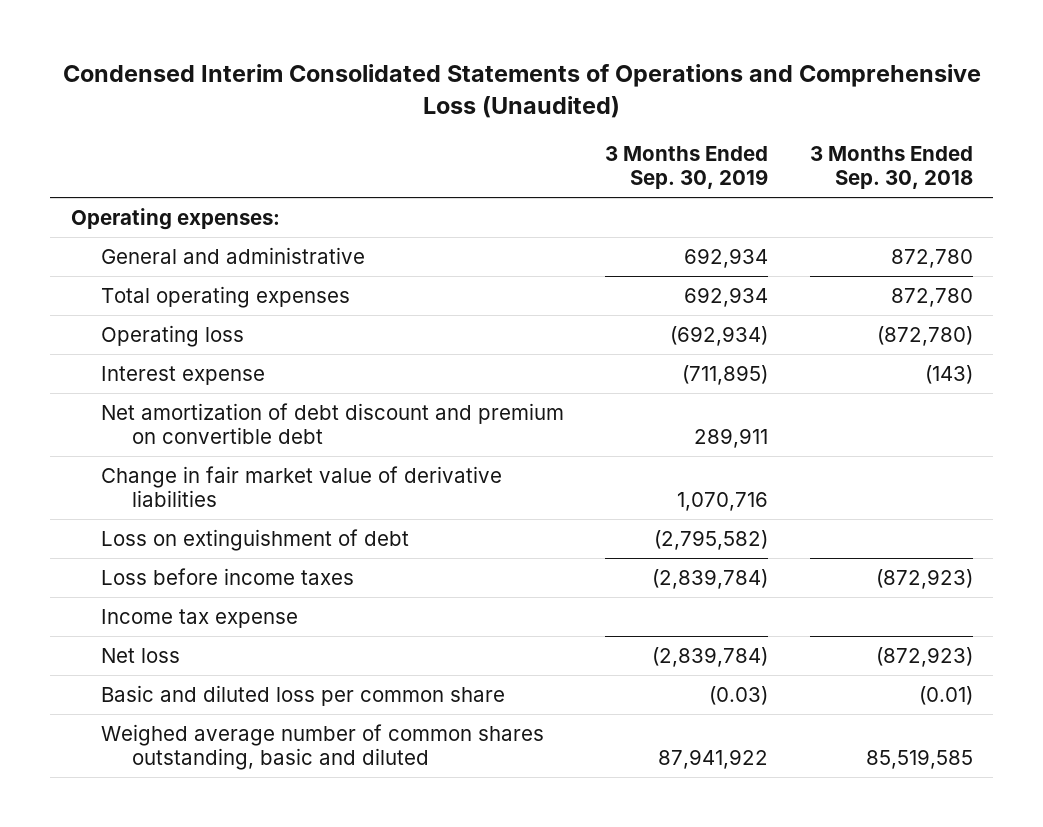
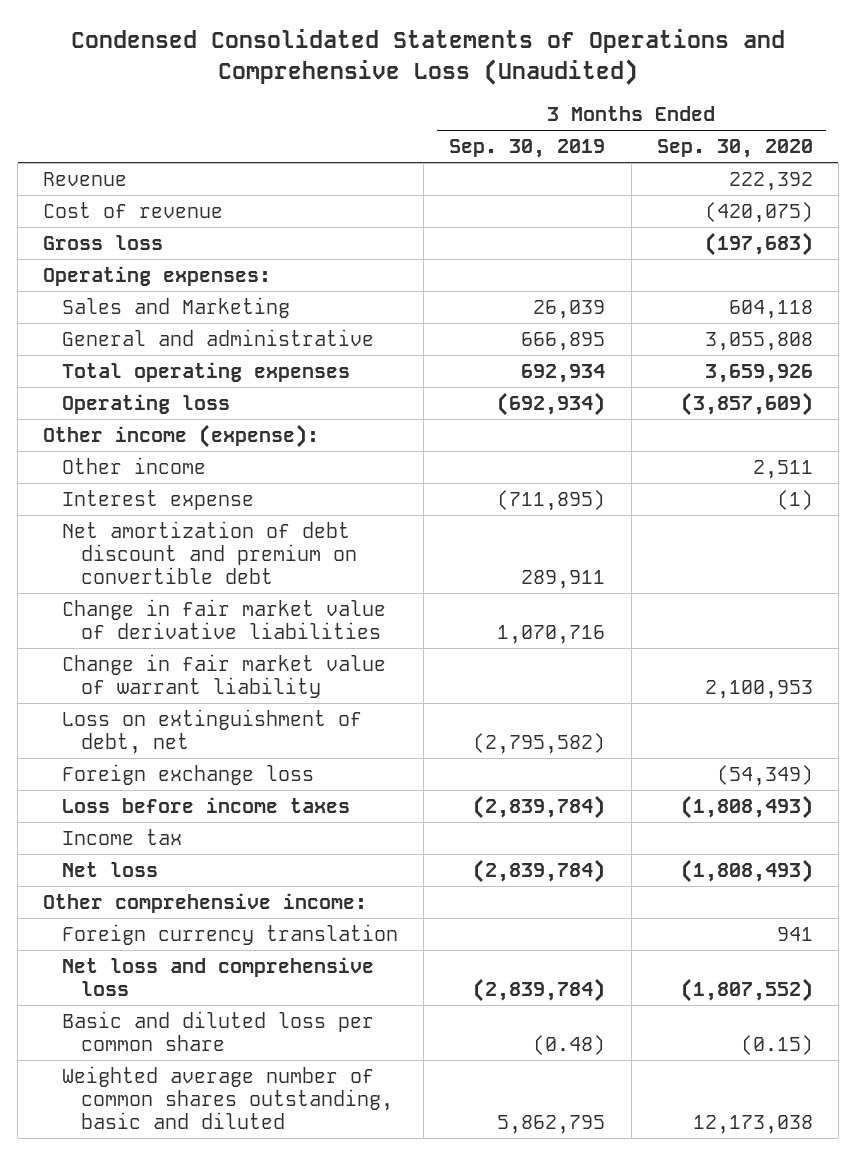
[62,64,981,118] Condensed Interim Consolidated Statements of Operations and Comprehensive Loss (Unaudited) -> [70,29,785,85] Condensed Consolidated Statements of Operations and Comprehensive Loss (Unaudited)
[809,146,973,190] 3 Months Ended Sep. 30, 2018 -> none
none -> [656,139,813,159] Sep. 30, 2020
none -> [43,171,128,186] Revenue
none -> [43,201,224,218] Cost of revenue
none -> [43,234,164,250] Gross loss
none -> [62,296,291,318] Sales and Marketing
[684,247,769,268] 692,934 -> [521,331,606,351] 666,895
none -> [43,423,320,448] Other income (expense):
none -> [62,456,207,474] Other income
none -> [62,653,387,698] Change in fair market value of warrant liability
[101,528,410,551] Loss on extinguishment of debt -> [62,708,363,754] Loss on extinguishment of debt, net
none -> [62,763,315,785] Foreign exchange loss
[101,608,299,628] Income tax expense -> [62,828,183,845] Income tax
none -> [43,892,368,913] Other comprehensive income:
none -> [62,923,399,945] Foreign currency translation
none -> [62,956,375,996] Net loss and comprehensive loss
[709,685,769,705] (0.03) -> [533,1034,606,1055] (0.48)
[101,723,545,770] Weighed average number of common shares outstanding, basic and diluted -> [62,1065,394,1129] Weighted average number of common shares outstanding, basic and diluted
[658,748,769,769] 87,941,922 -> [497,1114,606,1134] 5,862,795

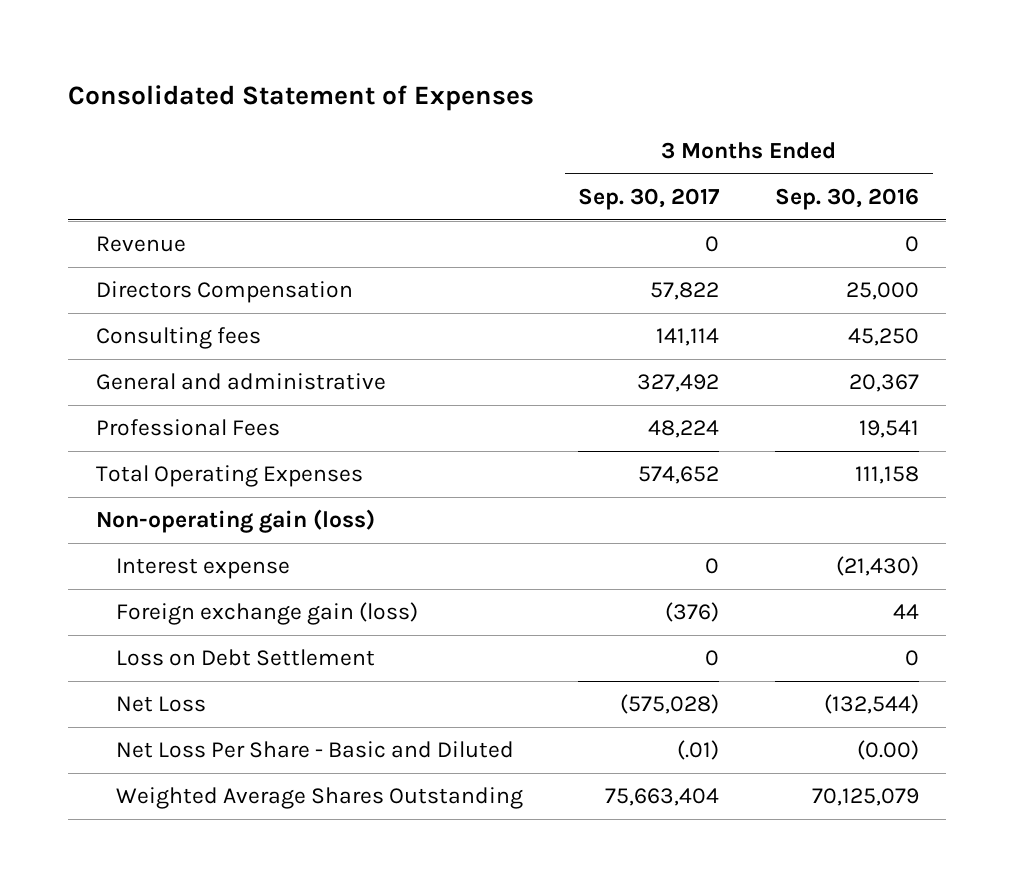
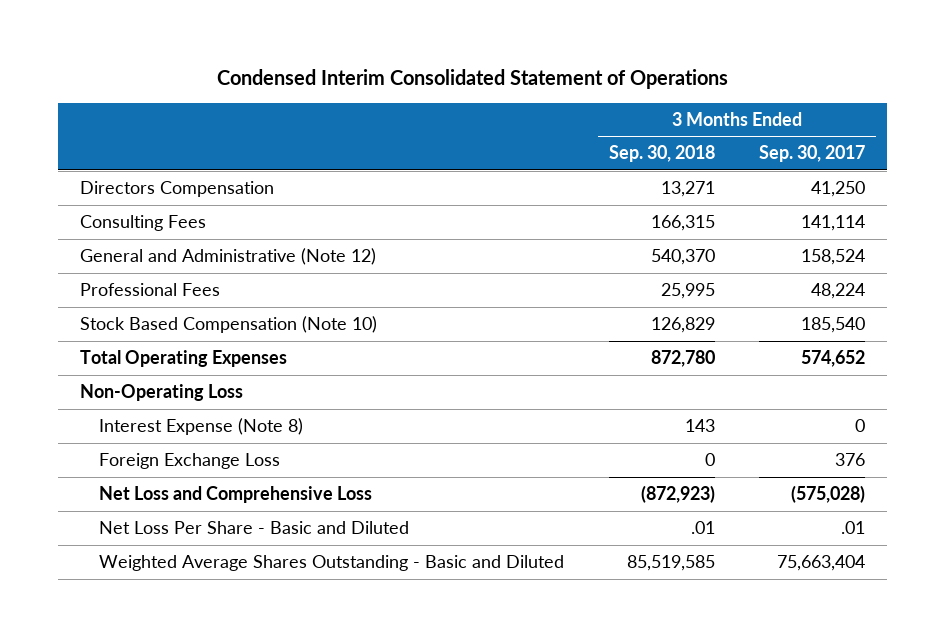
[68,85,535,112] Consolidated Statement of Expenses -> [216,69,728,90] Condensed Interim Consolidated Statement of Operations
[774,188,919,211] Sep. 30, 2016 -> none
none -> [608,145,715,163] Sep. 30, 2018
[95,236,186,253] Revenue -> none
[650,282,720,301] 57,822 -> [810,181,865,198] 41,250
[95,327,261,350] Consulting fees -> [80,215,207,232] Consulting Fees
[95,373,386,391] General and administrative -> [80,248,377,266] General and Administrative (Note 12)
[637,374,720,393] 327,492 -> [800,249,865,266] 158,524
none -> [80,316,378,334] Stock Based Compensation (Note 10)
[116,649,376,667] Loss on Debt Settlement -> none
[95,509,375,534] Non-operating gain (loss) -> [80,384,244,402] Non-Operating Loss
[116,558,291,580] Interest expense -> [99,418,304,436] Interest Expense (Note 8)
[116,602,419,626] Foreign exchange gain (loss) -> [99,453,281,470] Foreign Exchange Loss
[665,602,720,623] (376) -> [834,453,865,467] 376
[116,696,207,713] Net Loss -> [99,486,373,504] Net Loss and Comprehensive Loss
[677,740,720,761] (.01) -> [840,521,865,535] .01
[116,787,524,810] Weighted Average Shares Outstanding -> [99,555,565,572] Weighted Average Shares Outstanding - Basic and Diluted

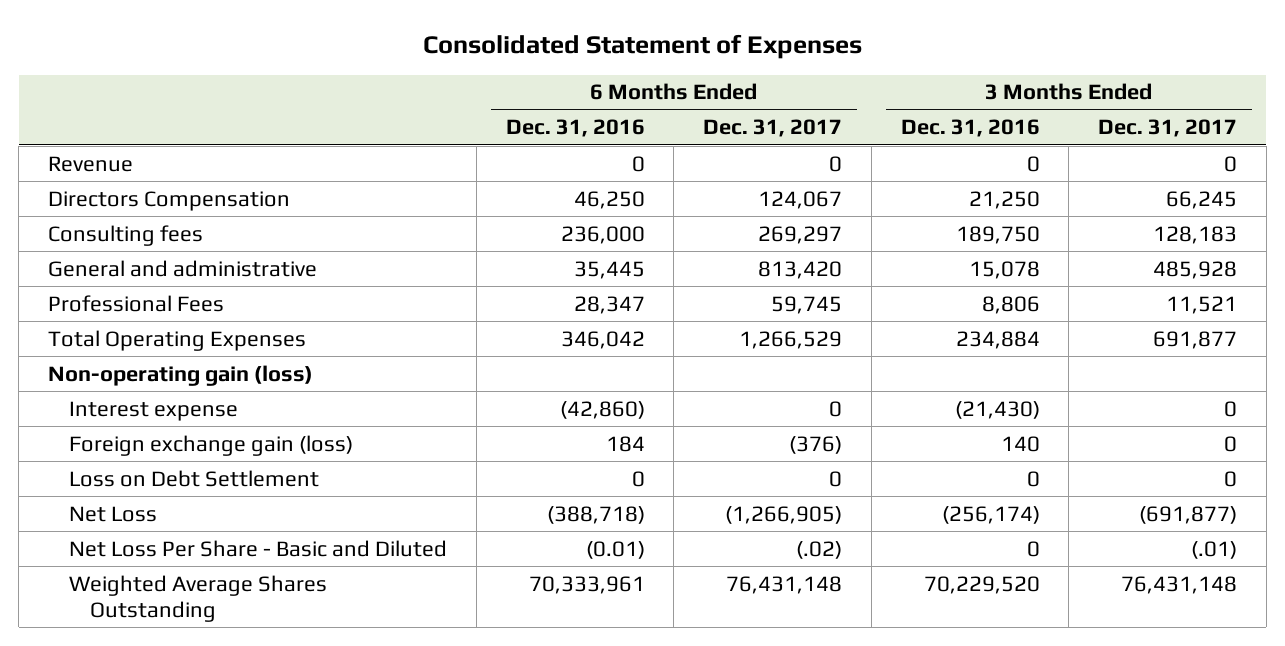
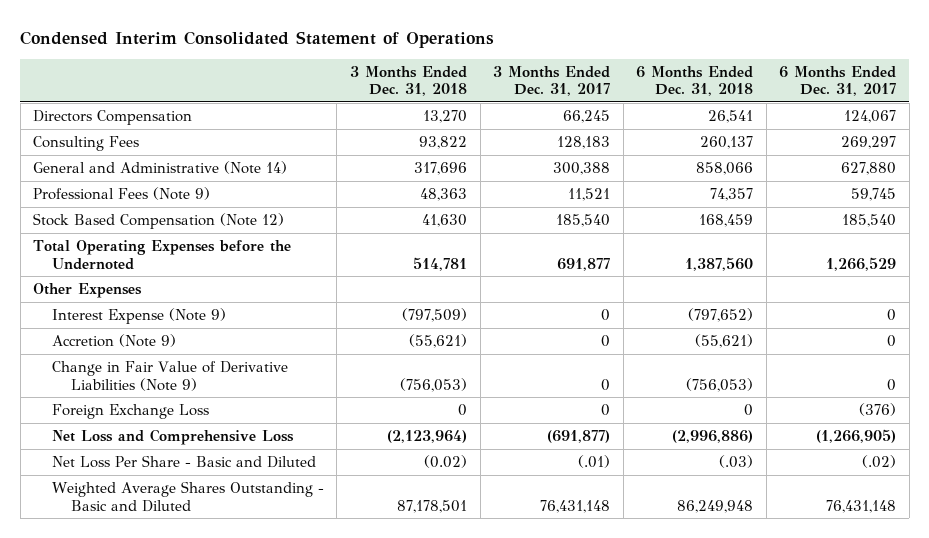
[422,33,862,59] Consolidated Statement of Expenses -> [20,30,495,48] Condensed Interim Consolidated Statement of Operations
[505,119,645,138] Dec. 31, 2016 -> none
[900,119,1040,138] Dec. 31, 2016 -> none
none -> [349,65,467,97] 3 Months Ended Dec. 31, 2018
none -> [636,65,754,97] 6 Months Ended Dec. 31, 2018
[47,155,133,172] Revenue -> none
[69,469,320,487] Loss on Debt Settlement -> none
[47,224,203,246] Consulting fees -> [33,136,140,152] Consulting Fees
[47,259,317,277] General and administrative -> [33,161,288,175] General and Administrative (Note 14)
[758,260,843,279] 813,420 -> [841,162,897,176] 627,880
[1153,260,1238,279] 485,928 -> [553,162,611,176] 300,388
[47,294,224,312] Professional Fees -> [33,187,211,201] Professional Fees (Note 9)
none -> [33,213,285,230] Stock Based Compensation (Note 12)
[47,329,306,351] Total Operating Expenses -> [33,240,292,270] Total Operating Expenses before the Undernoted
[47,364,313,386] Non-operating gain (loss) -> [33,283,143,299] Other Expenses
[69,400,239,421] Interest expense -> [51,308,226,325] Interest Expense (Note 9)
none -> [51,334,176,348] Accretion (Note 9)
none -> [51,361,288,391] Change in Fair Value of Derivative Liabilities (Note 9)
[69,434,354,456] Foreign exchange gain (loss) -> [51,404,209,420] Foreign Exchange Loss
[69,505,158,522] Net Loss -> [51,429,294,446] Net Loss and Comprehensive Loss
[69,574,328,622] Weighted Average Shares Outstanding -> [51,481,324,512] Weighted Average Shares Outstanding - Basic and Diluted

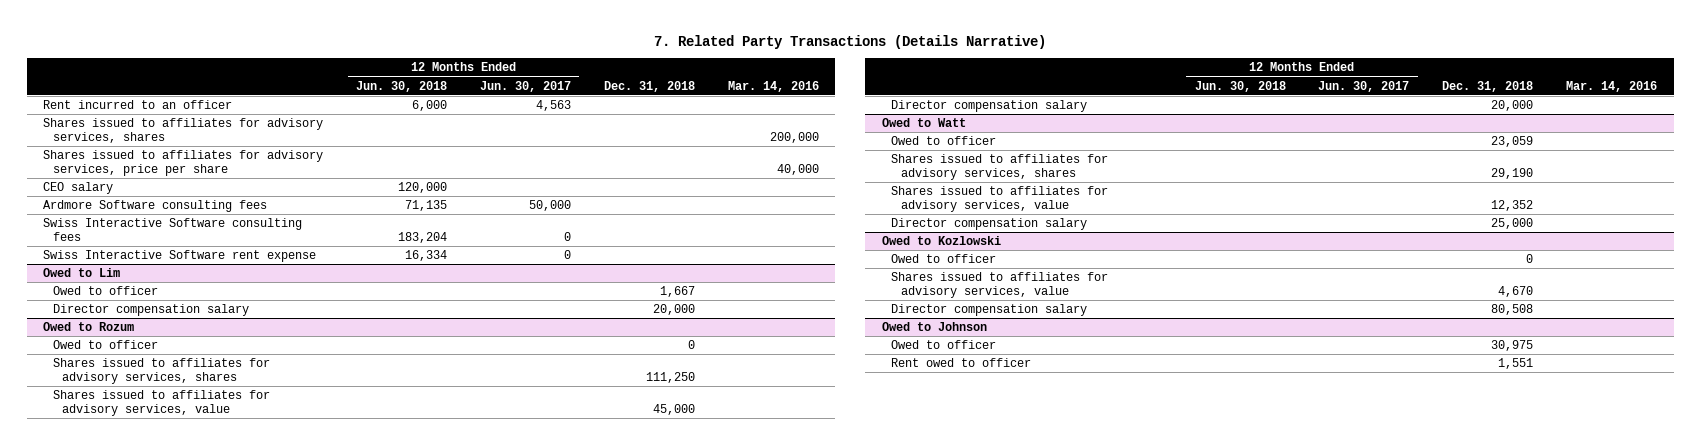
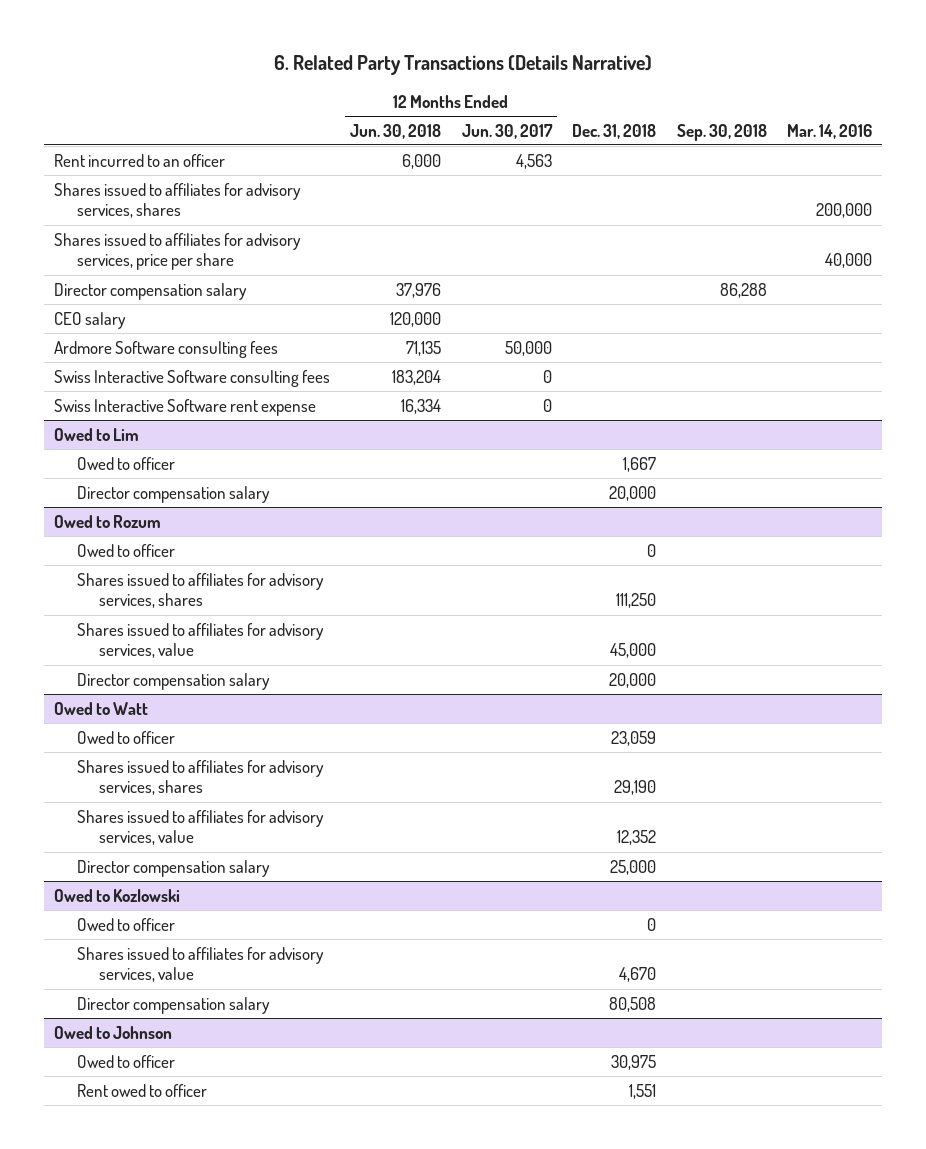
[654,34,1047,49] 7. Related Party Transactions (Details Narrative) -> [274,55,653,76] 6. Related Party Transactions (Details Narrative)
none -> [676,123,767,141] Sep. 30, 2018
none -> [54,282,248,300] Director compensation salary

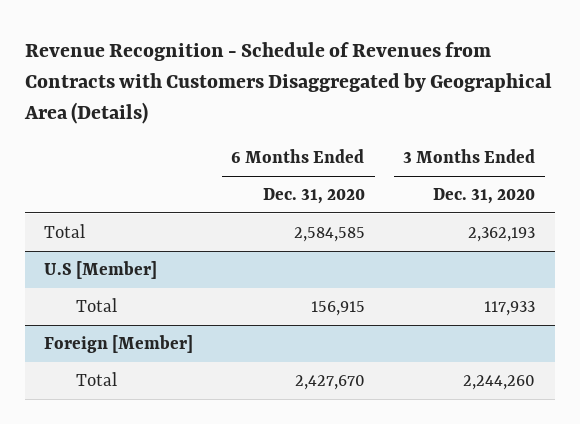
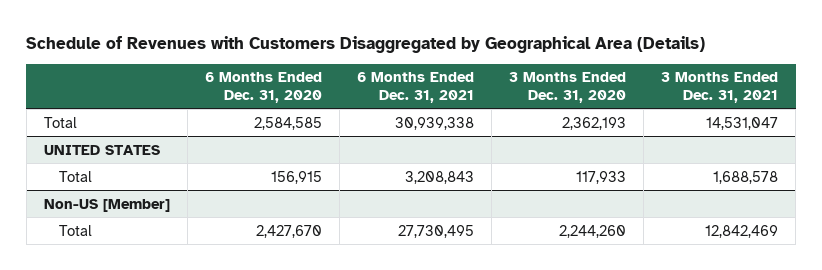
[24,41,553,125] Revenue Recognition - Schedule of Revenues from Contracts with Customers Disaggregated by Geographical Area (Details) -> [26,36,706,54] Schedule of Revenues with Customers Disaggregated by Geographical Area (Details)
none -> [356,72,474,103] 6 Months Ended Dec. 31, 2021
none -> [661,72,779,103] 3 Months Ended Dec. 31, 2021
[44,261,158,280] U.S [Member] -> [43,144,160,155] UNITED STATES
[44,335,194,354] Foreign [Member] -> [43,198,170,212] Non-US [Member]

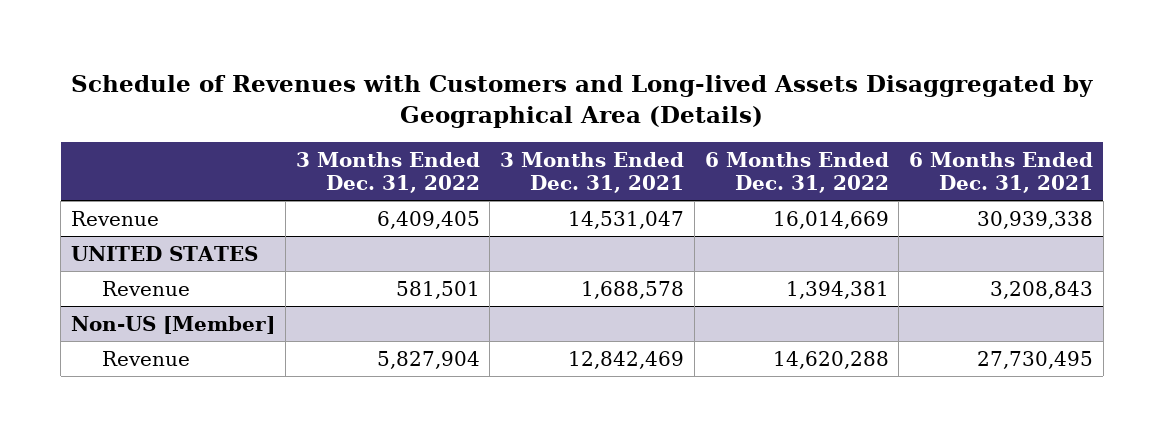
[26,36,706,54] Schedule of Revenues with Customers Disaggregated by Geographical Area (Details) -> [71,74,1094,128] Schedule of Revenues with Customers and Long-lived Assets Disaggregated by Geographical Area (Details)
[204,72,322,103] 6 Months Ended Dec. 31, 2020 -> none
[508,72,626,103] 3 Months Ended Dec. 31, 2020 -> none
none -> [295,152,480,194] 3 Months Ended Dec. 31, 2022
none -> [704,152,889,194] 6 Months Ended Dec. 31, 2022
[43,116,77,128] Total -> [71,210,160,226] Revenue
[58,170,92,182] Total -> [102,280,191,296] Revenue
[58,224,92,236] Total -> [102,350,191,366] Revenue

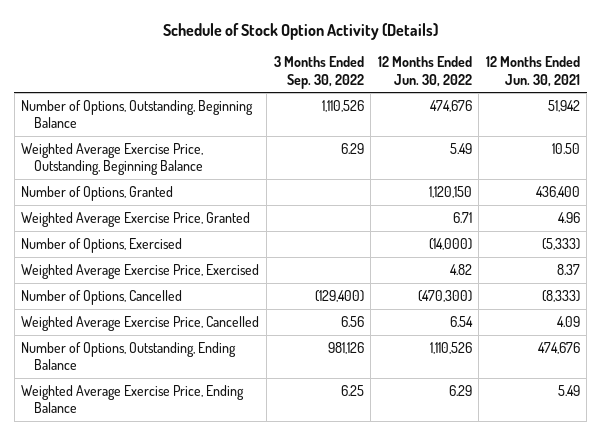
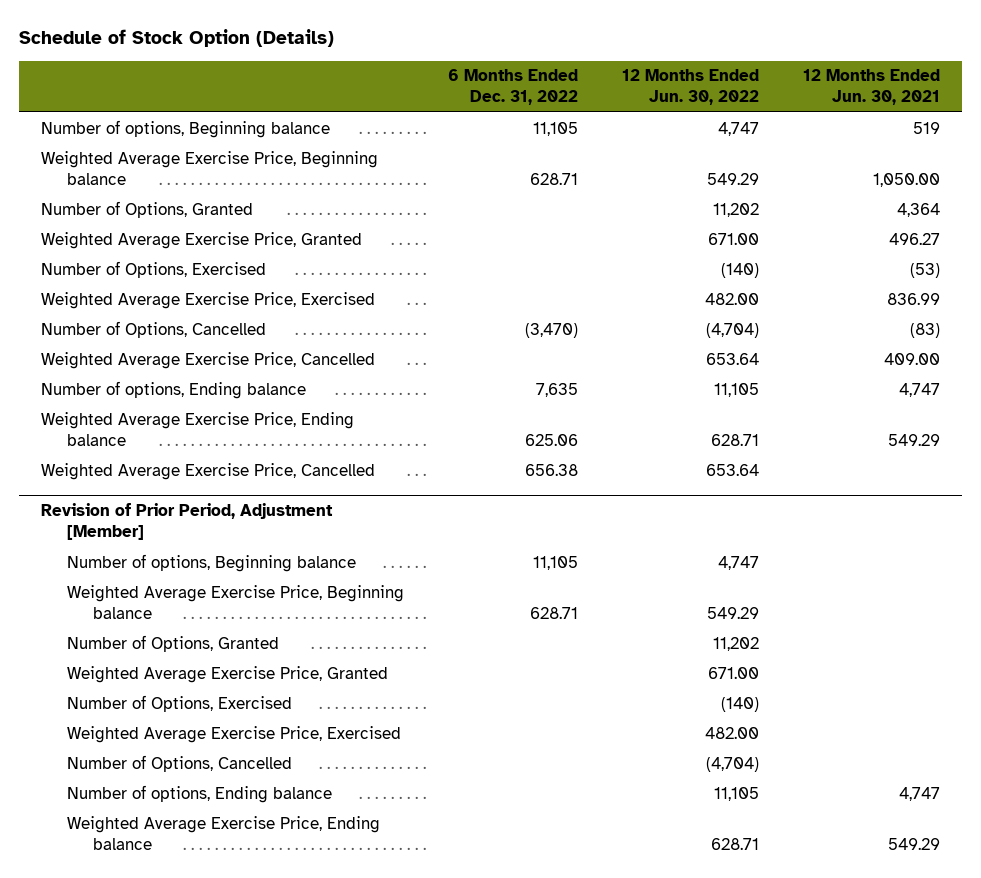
[162,22,438,40] Schedule of Stock Option Activity (Details) -> [19,29,335,48] Schedule of Stock Option (Details)
[273,56,364,89] 3 Months Ended Sep. 30, 2022 -> none
none -> [447,69,578,106] 6 Months Ended Dec. 31, 2022
[21,99,254,129] Number of Options, Outstanding, Beginning Balance -> [41,119,331,138] Number of options, Beginning balance
[429,99,472,112] 474,676 -> [717,121,759,136] 4,747
[547,99,580,112] 51,942 -> [912,121,940,134] 519
[21,142,204,176] Weighted Average Exercise Price, Outstanding, Beginning Balance -> [41,150,379,185] Weighted Average Exercise Price, Beginning balance
[449,142,472,154] 5.49 -> [706,172,759,185] 549.29
[551,142,580,154] 10.50 -> [872,172,940,187] 1,050.00
[428,185,472,198] 1,120,150 -> [712,202,759,217] 11,202
[535,185,580,198] 436,400 -> [896,202,940,217] 4,364
[452,211,472,223] 6.71 -> [707,232,759,245] 671.00
[557,211,580,223] 4.96 -> [888,232,940,245] 496.27
[428,237,472,250] (14,000) -> [720,262,759,278] (140)
[541,237,580,250] (5,333) -> [909,262,940,278] (53)
[449,263,472,275] 4.82 -> [704,292,759,305] 482.00
[556,263,580,275] 8.37 -> [886,292,940,305] 836.99
[417,289,472,302] (470,300) -> [705,322,759,338] (4,704)
[541,289,580,302] (8,333) -> [909,322,940,338] (83)
[449,315,473,327] 6.54 -> [705,352,759,365] 653.64
[556,315,580,327] 4.09 -> [883,352,940,365] 409.00
[21,341,237,371] Number of Options, Outstanding, Ending Balance -> [41,380,307,399] Number of options, Ending balance
[429,341,472,354] 1,110,526 -> [713,382,759,397] 11,105
[537,341,580,354] 474,676 -> [898,382,940,397] 4,747
[21,384,245,414] Weighted Average Exercise Price, Ending Balance -> [41,411,355,446] Weighted Average Exercise Price, Ending balance
[448,384,472,396] 6.29 -> [710,433,759,446] 628.71
[557,384,580,396] 5.49 -> [887,433,940,446] 549.29
none -> [41,462,376,480] Weighted Average Exercise Price, Cancelled
none -> [41,503,334,541] Revision of Prior Period, Adjustment [Member]
none -> [66,553,356,572] Number of options, Beginning balance
none -> [66,584,404,619] Weighted Average Exercise Price, Beginning balance
none -> [66,634,279,652] Number of Options, Granted
none -> [66,665,388,683] Weighted Average Exercise Price, Granted
none -> [66,694,292,712] Number of Options, Exercised
none -> [66,725,401,743] Weighted Average Exercise Price, Exercised
none -> [66,754,292,772] Number of Options, Cancelled
none -> [66,784,332,803] Number of options, Ending balance
none -> [66,815,380,850] Weighted Average Exercise Price, Ending balance

